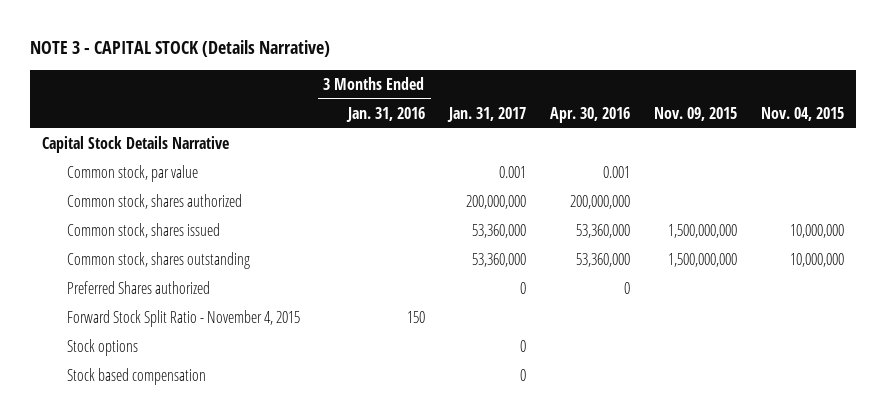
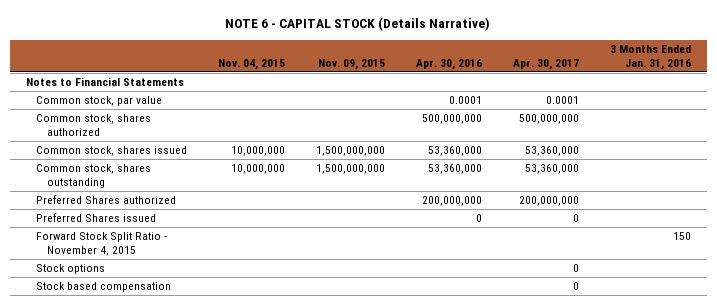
[30,40,331,58] NOTE 3 - CAPITAL STOCK (Details Narrative) -> [225,17,491,32] NOTE 6 - CAPITAL STOCK (Details Narrative)
[446,106,526,122] Jan. 31, 2017 -> none
none -> [513,59,580,71] Apr. 30, 2017
[42,135,230,153] Capital Stock Details Narrative -> none
none -> [25,76,184,86] Notes to Financial Statements
[602,165,630,178] 0.001 -> [449,95,483,104] 0.0001
[569,194,630,209] 200,000,000 -> [422,113,483,124] 500,000,000
[623,281,630,294] 0 -> [422,195,483,206] 200,000,000
none -> [36,212,157,222] Preferred Shares issued

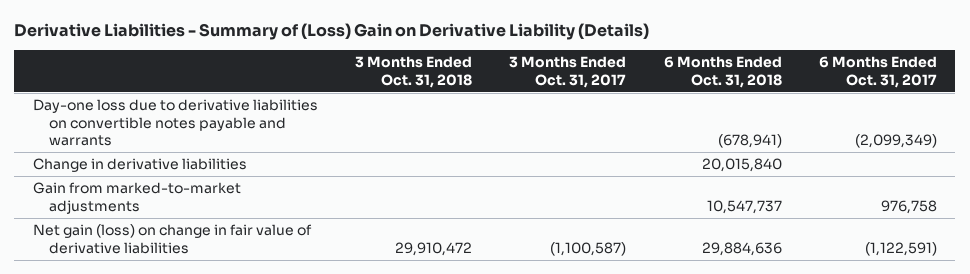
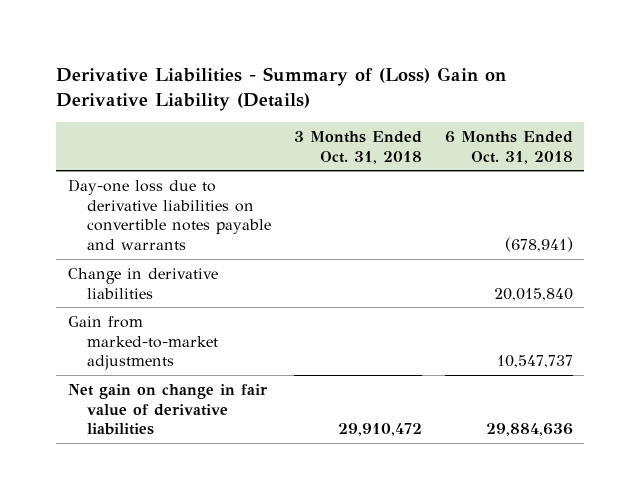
[509,56,627,88] 3 Months Ended Oct. 31, 2017 -> none
[818,56,937,88] 6 Months Ended Oct. 31, 2017 -> none
[32,224,312,254] Net gain (loss) on change in fair value of derivative liabilities -> [67,383,268,436] Net gain on change in fair value of derivative liabilities

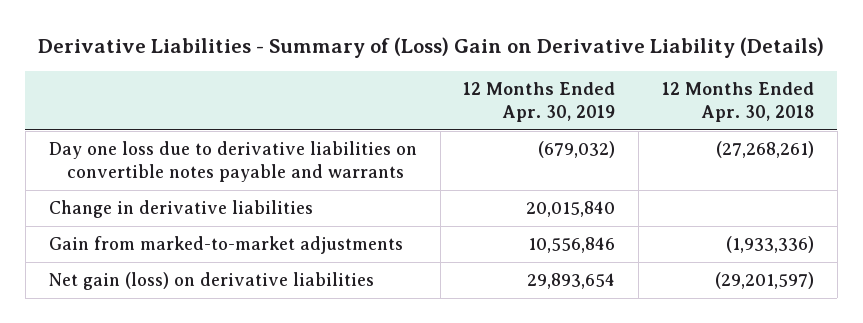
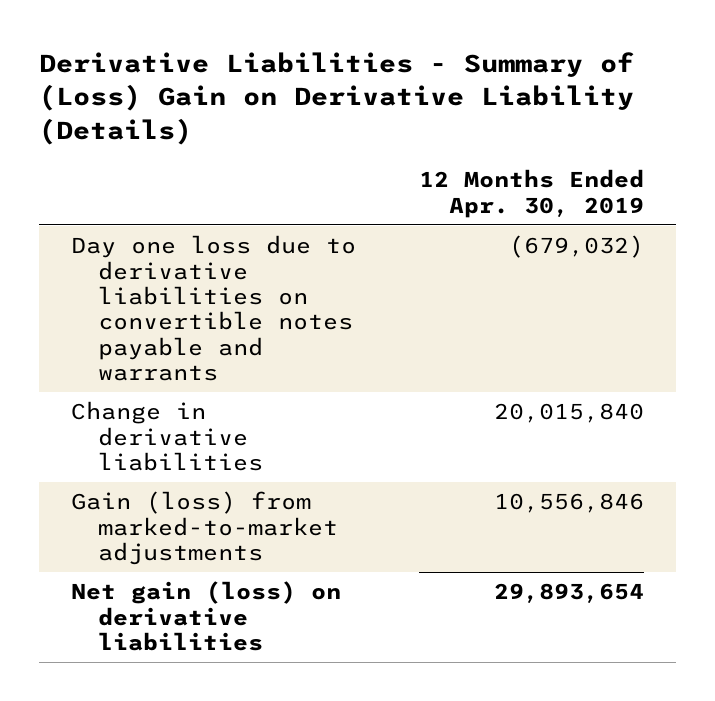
[662,82,815,122] 12 Months Ended Apr. 30, 2018 -> none
[48,236,403,255] Gain from marked-to-market adjustments -> [70,491,339,565] Gain (loss) from marked-to-market adjustments

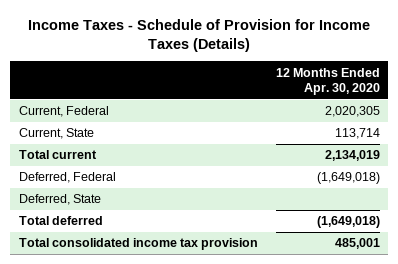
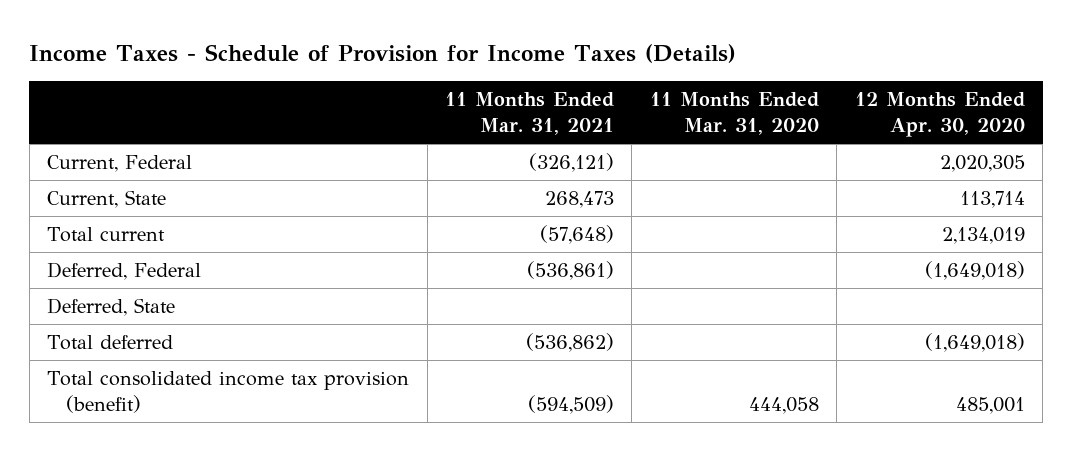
none -> [445,91,615,135] 11 Months Ended Mar. 31, 2021
none -> [649,91,819,135] 11 Months Ended Mar. 31, 2020
[18,238,258,251] Total consolidated income tax provision -> [47,371,410,414] Total consolidated income tax provision (benefit)

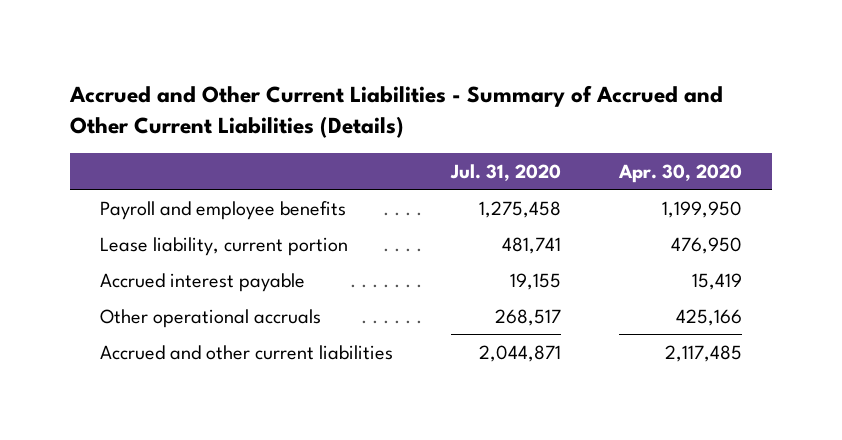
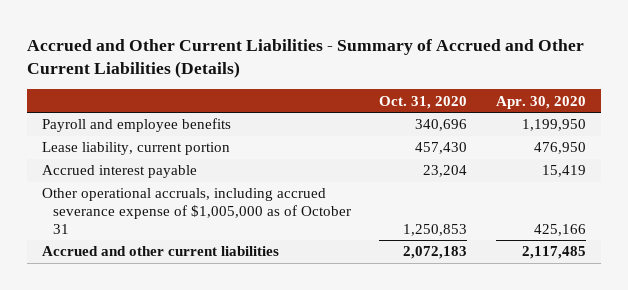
[450,163,562,181] Jul. 31, 2020 -> none
none -> [379,95,468,109] Oct. 31, 2020
[99,308,321,328] Other operational accruals -> [41,188,351,234] Other operational accruals, including accrued severance expense of $1,005,000 as of October 31

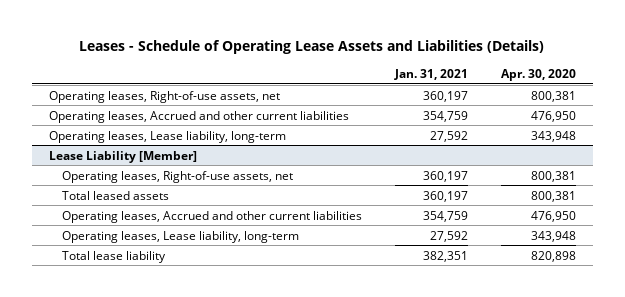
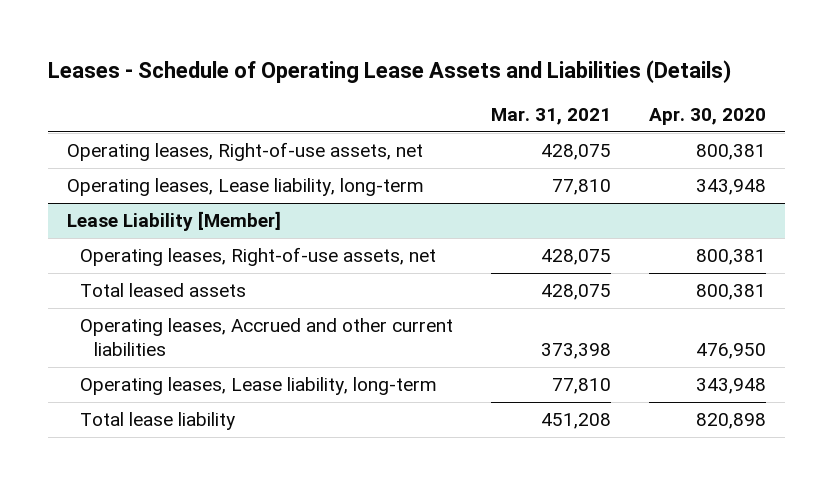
[394,68,469,80] Jan. 31, 2021 -> none
none -> [491,107,612,125] Mar. 31, 2021
[48,110,349,123] Operating leases, Accrued and other current liabilities -> none

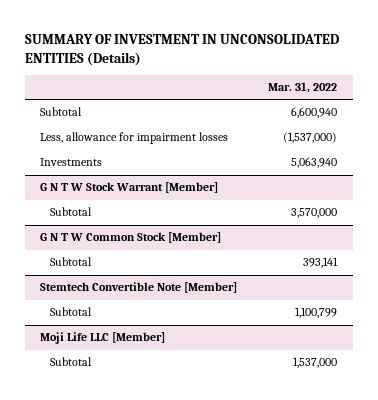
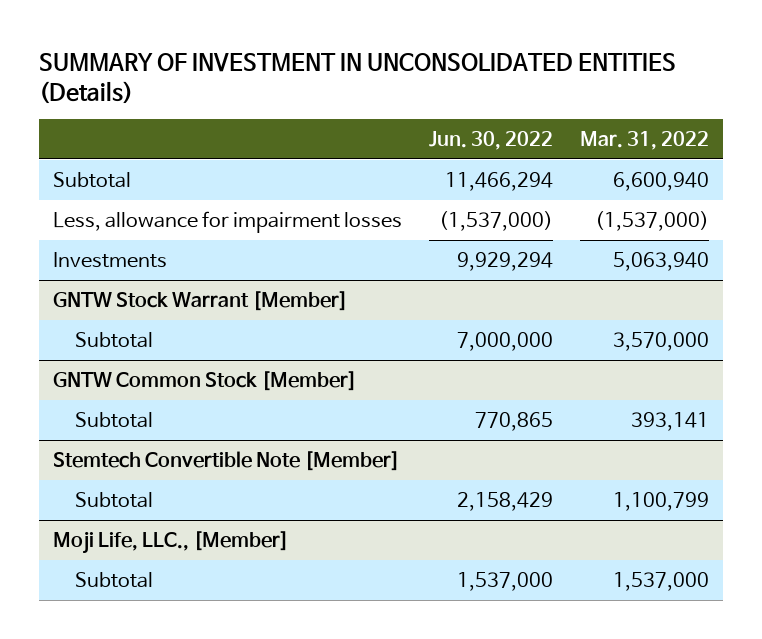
none -> [429,131,554,151] Jun. 30, 2022
[40,182,219,194] G N T W Stock Warrant [Member] -> [53,290,349,311] GNTW Stock Warrant [Member]
[40,232,222,244] G N T W Common Stock [Member] -> [53,370,358,391] GNTW Common Stock [Member]
[40,332,166,345] Moji Life LLC [Member] -> [53,530,290,554] Moji Life, LLC., [Member]

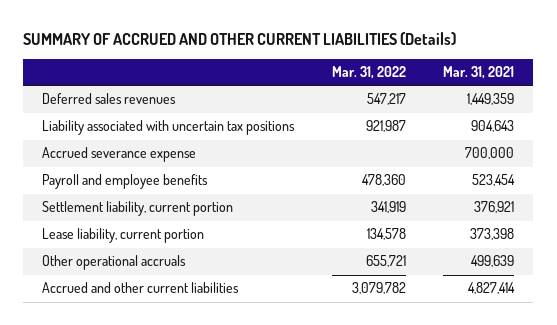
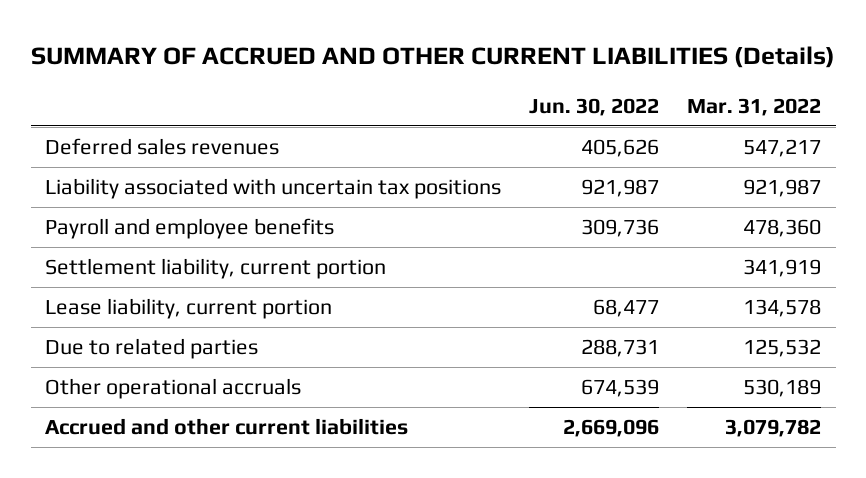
[443,66,515,80] Mar. 31, 2021 -> none
none -> [529,97,660,116] Jun. 30, 2022
[42,147,197,163] Accrued severance expense -> none
none -> [44,337,258,359] Due to related parties
[365,255,406,268] 655,721 -> [743,378,822,397] 530,189

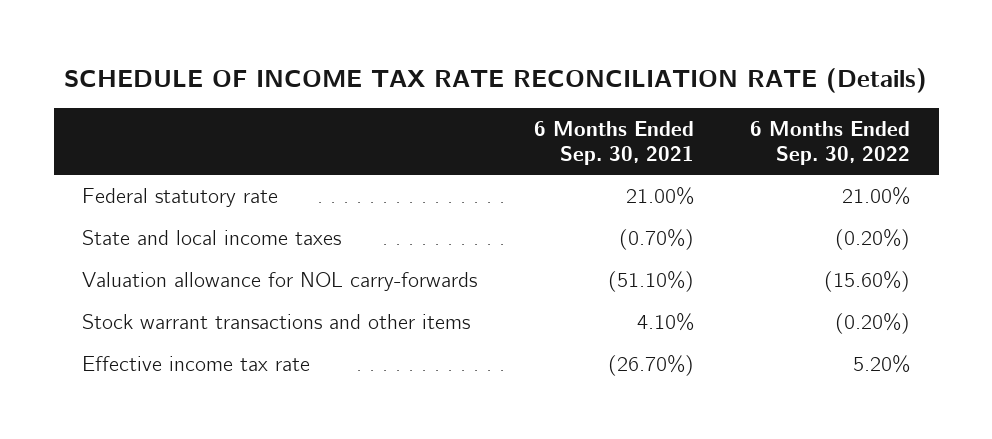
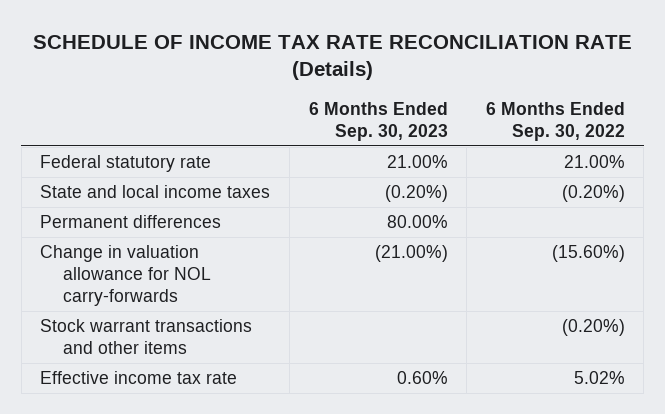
[533,120,694,165] 6 Months Ended Sep. 30, 2021 -> none
none -> [308,101,448,141] 6 Months Ended Sep. 30, 2023
none -> [40,215,222,229] Permanent differences
[82,272,478,292] Valuation allowance for NOL carry-forwards -> [40,245,211,306] Change in valuation allowance for NOL carry-forwards
[853,355,911,374] 5.20% -> [573,371,625,385] 5.02%

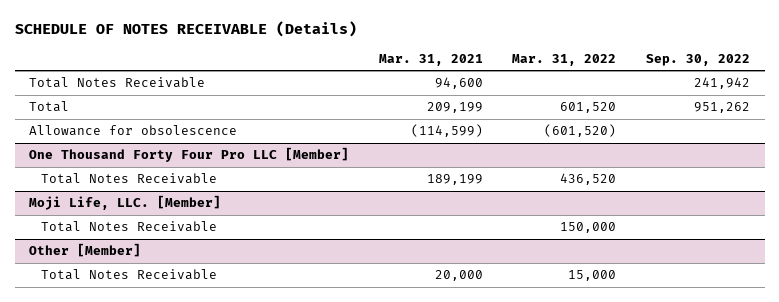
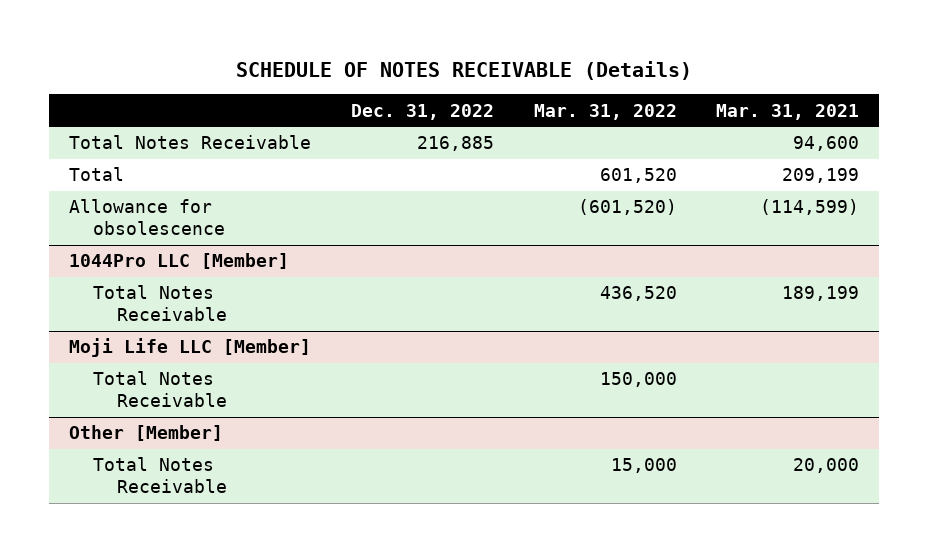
[645,53,750,66] Sep. 30, 2022 -> none
none -> [351,103,495,120] Dec. 31, 2022
[29,147,350,163] One Thousand Forty Four Pro LLC [Member] -> none
none -> [69,253,290,270] 1044Pro LLC [Member]
[29,195,222,211] Moji Life, LLC. [Member] -> [69,338,312,358] Moji Life LLC [Member]

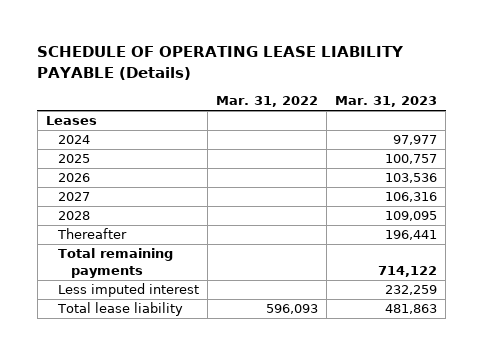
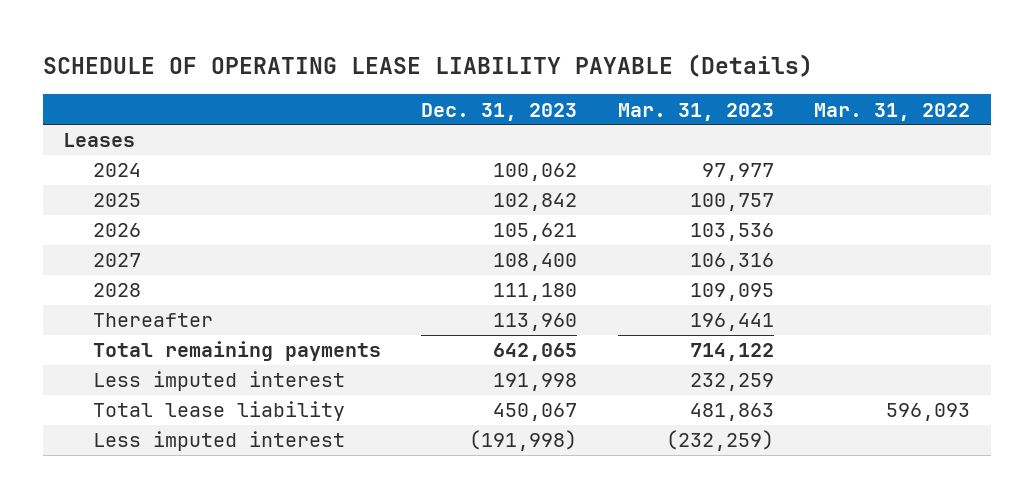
none -> [421,102,578,121] Dec. 31, 2023
none -> [92,431,345,452] Less imputed interest

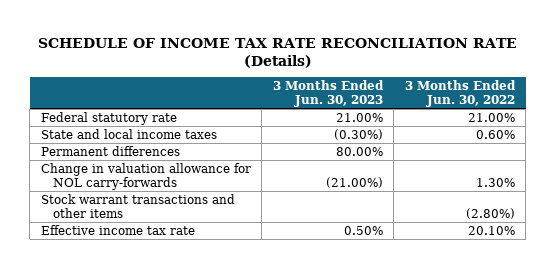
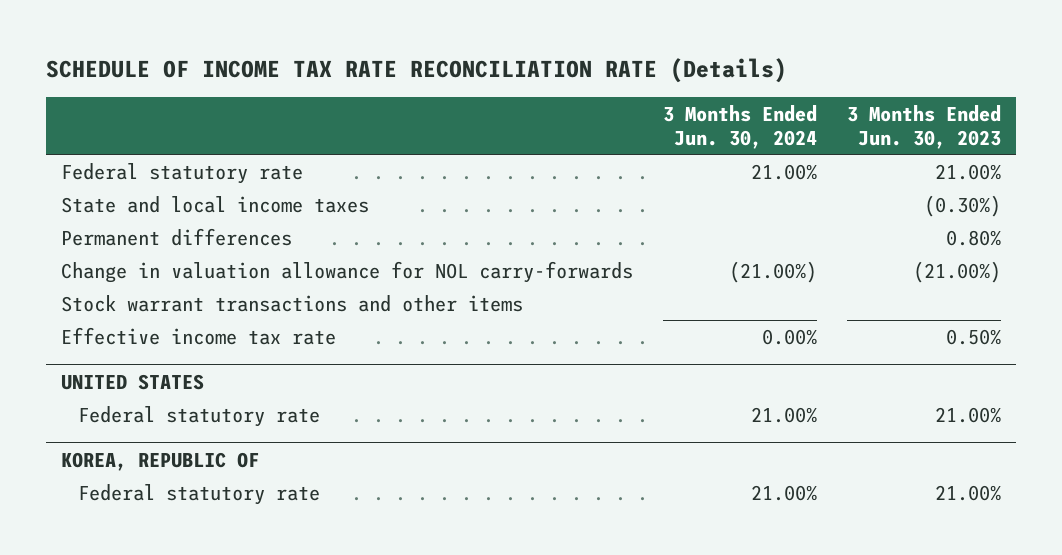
[404,79,516,107] 3 Months Ended Jun. 30, 2022 -> none
none -> [663,104,818,149] 3 Months Ended Jun. 30, 2024
[335,146,383,156] 80.00% -> [946,229,1002,246] 0.80%
none -> [61,373,205,390] UNITED STATES
none -> [78,405,321,427] Federal statutory rate
none -> [61,451,260,471] KOREA, REPUBLIC OF
none -> [78,483,321,505] Federal statutory rate

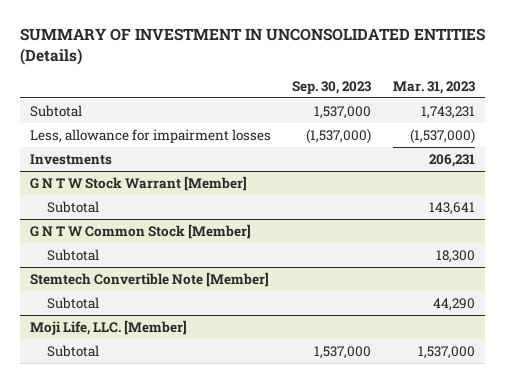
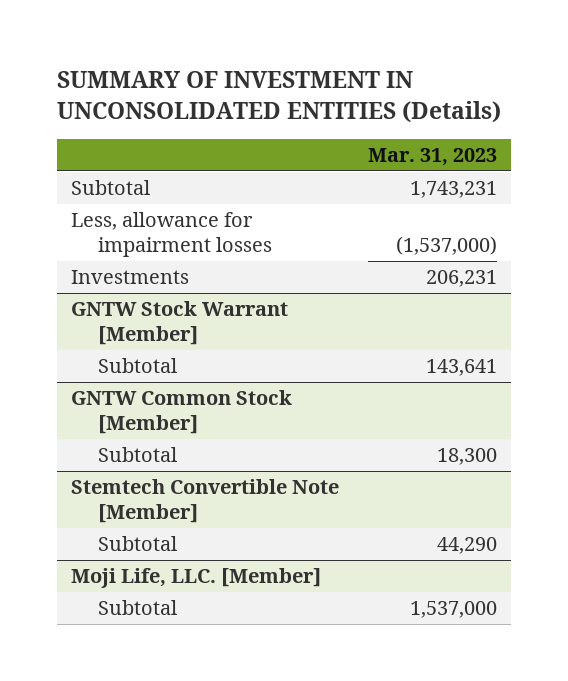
[292,80,372,94] Sep. 30, 2023 -> none
[30,175,248,191] G N T W Stock Warrant [Member] -> [71,301,289,345] GNTW Stock Warrant [Member]
[30,223,252,239] G N T W Common Stock [Member] -> [71,390,293,434] GNTW Common Stock [Member]

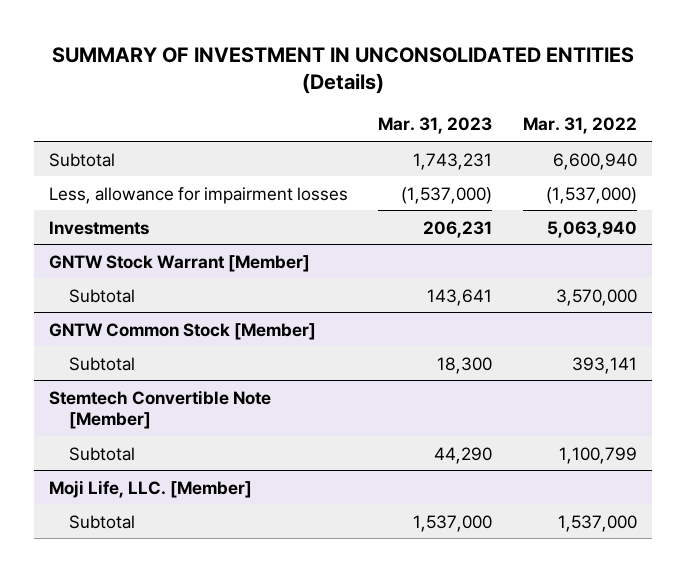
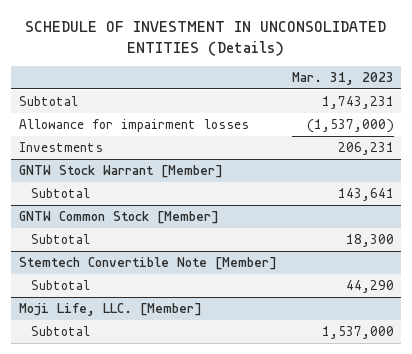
[51,46,634,94] SUMMARY OF INVESTMENT IN UNCONSOLIDATED ENTITIES (Details) -> [25,20,387,56] SCHEDULE OF INVESTMENT IN UNCONSOLIDATED ENTITIES (Details)
[522,117,637,135] Mar. 31, 2022 -> none
[49,186,349,204] Less, allowance for impairment losses -> [18,118,249,132] Allowance for impairment losses

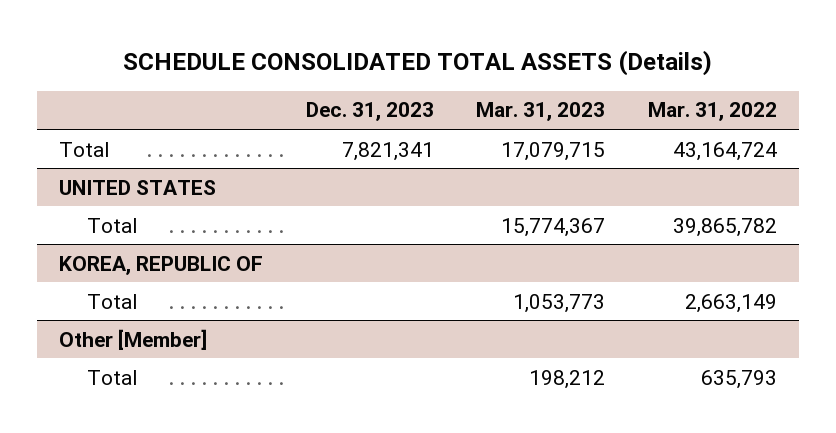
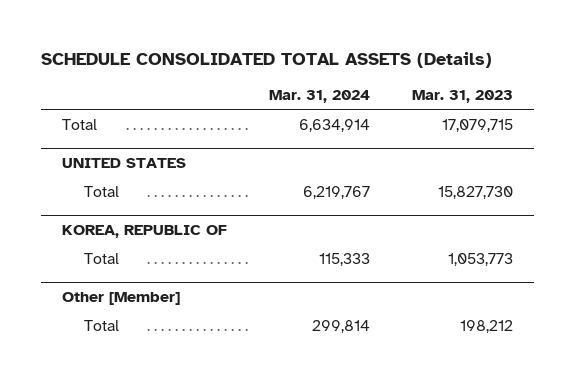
[305,102,434,122] Dec. 31, 2023 -> none
[648,102,778,122] Mar. 31, 2022 -> none
none -> [268,90,370,104] Mar. 31, 2024
[501,217,606,237] 15,774,367 -> [437,185,513,199] 15,827,730

